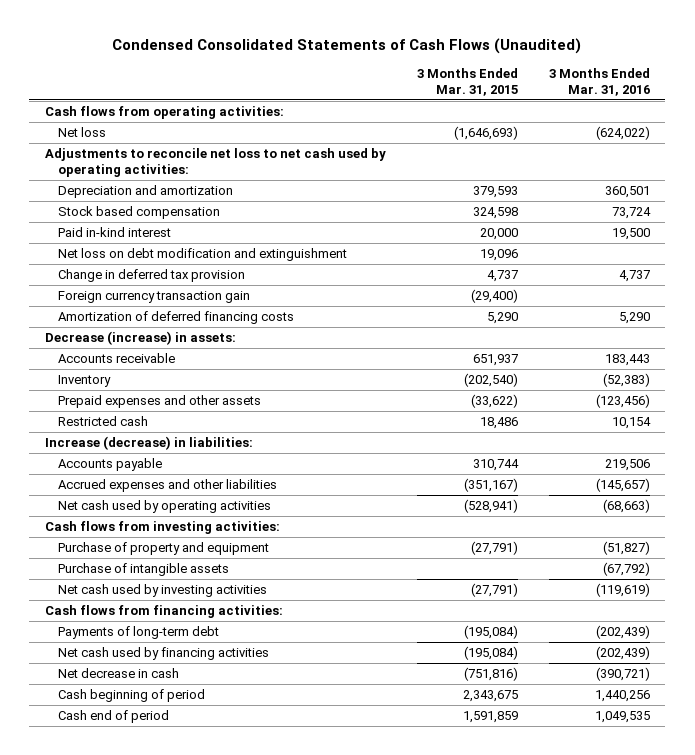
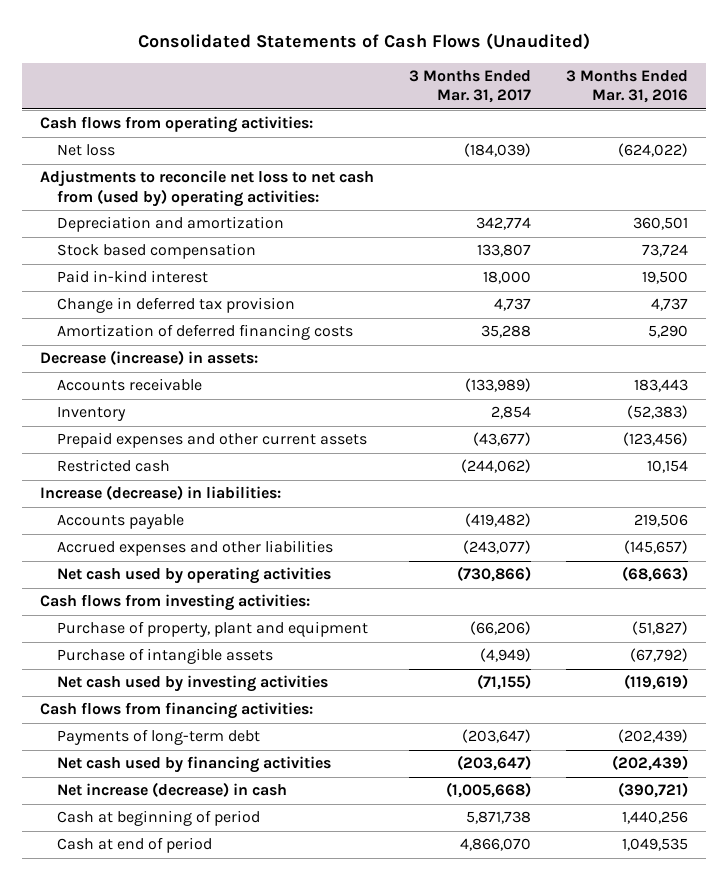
[112,37,582,54] Condensed Consolidated Statements of Cash Flows (Unaudited) -> [138,32,591,50] Consolidated Statements of Cash Flows (Unaudited)
[416,67,518,97] 3 Months Ended Mar. 31, 2015 -> none
none -> [409,70,532,104] 3 Months Ended Mar. 31, 2017
[44,148,386,178] Adjustments to reconcile net loss to net cash used by operating activities: -> [39,170,374,207] Adjustments to reconcile net loss to net cash from (used by) operating activities:
[57,248,347,262] Net loss on debt modification and extinguishment -> none
[57,291,250,304] Foreign currency transaction gain -> none
[57,395,261,409] Prepaid expenses and other assets -> [57,432,368,449] Prepaid expenses and other current assets
[57,542,269,556] Purchase of property and equipment -> [57,621,369,638] Purchase of property, plant and equipment
[57,668,179,679] Net decrease in cash -> [57,782,288,798] Net increase (decrease) in cash
[57,689,205,703] Cash beginning of period -> [57,810,261,827] Cash at beginning of period
[57,710,169,724] Cash end of period -> [57,837,213,854] Cash at end of period

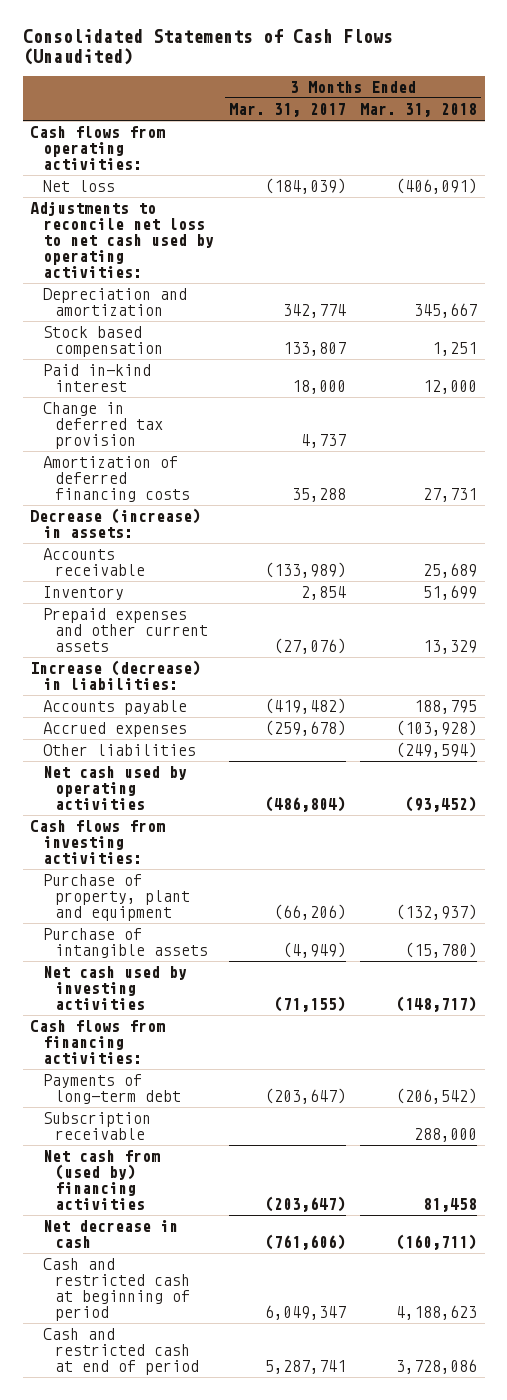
[566,70,689,104] 3 Months Ended Mar. 31, 2016 -> none
none -> [360,102,478,117] Mar. 31, 2018
[39,170,374,207] Adjustments to reconcile net loss to net cash from (used by) operating activities: -> [30,201,214,279] Adjustments to reconcile net loss to net cash used by operating activities:
[57,459,171,473] Restricted cash -> none
[473,432,532,447] (43,677) -> [273,638,346,655] (27,076)
[57,540,334,557] Accrued expenses and other liabilities -> none
none -> [42,722,187,738] Accrued expenses
none -> [42,744,196,757] Other liabilities
[457,566,532,583] (730,866) -> [264,796,346,813] (486,804)
none -> [42,1112,151,1141] Subscription receivable
[57,756,332,774] Net cash used by financing activities -> [42,1150,160,1211] Net cash from (used by) financing activities
[57,782,288,798] Net increase (decrease) in cash -> [42,1220,178,1249] Net decrease in cash
[446,782,532,799] (1,005,668) -> [264,1234,346,1251] (761,606)
[57,810,261,827] Cash at beginning of period -> [42,1258,191,1322] Cash and restricted cash at beginning of period
[466,811,532,825] 5,871,738 -> [264,1305,346,1321] 6,049,347
[57,837,213,854] Cash at end of period -> [42,1328,200,1376] Cash and restricted cash at end of period
[460,838,532,852] 4,866,070 -> [264,1360,346,1375] 5,287,741

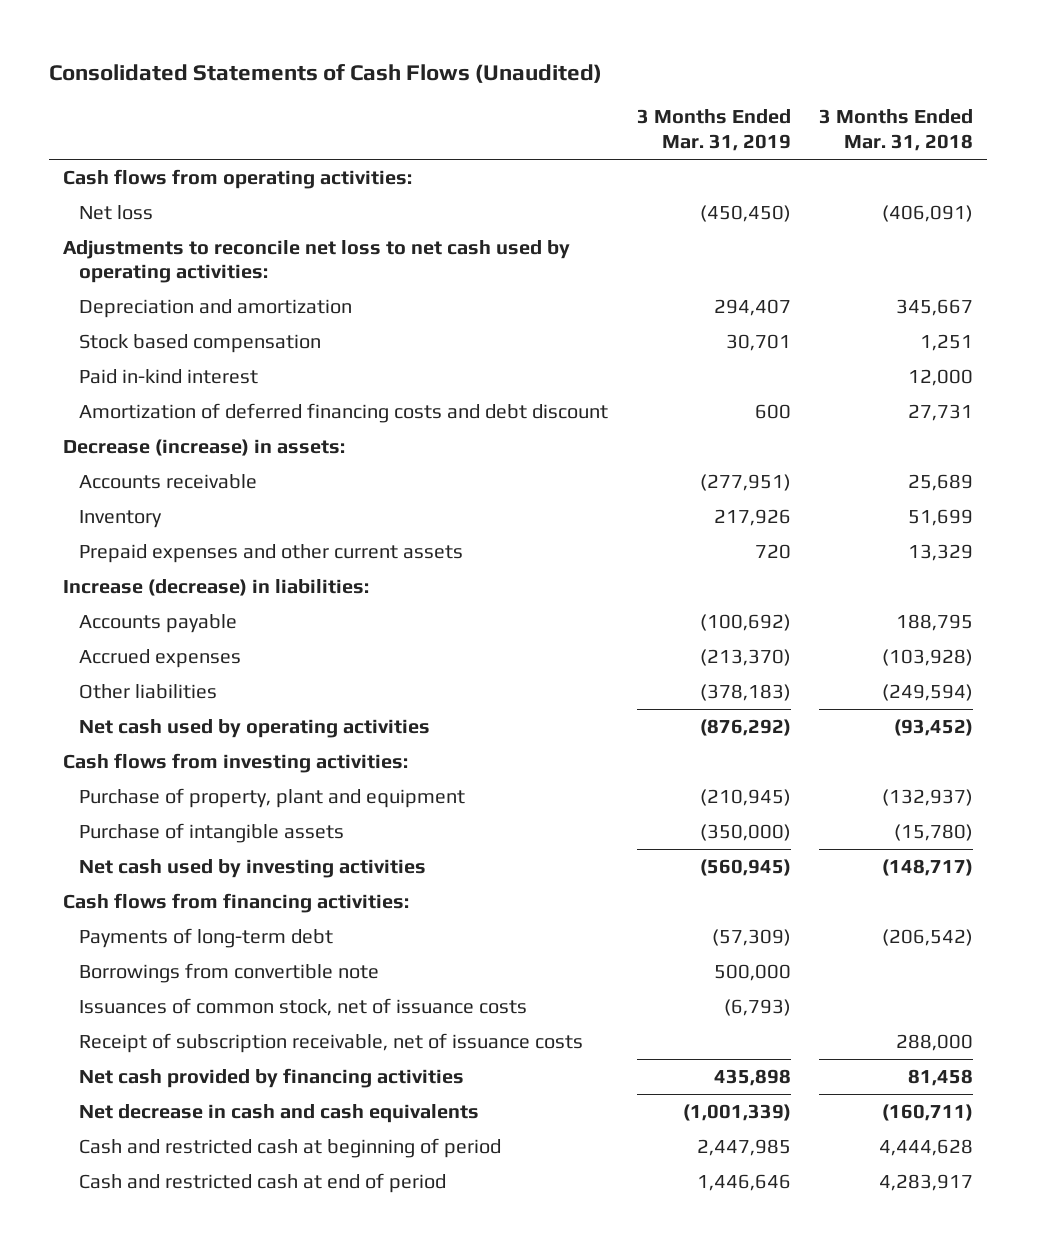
[228,102,346,117] Mar. 31, 2017 -> none
none -> [636,109,791,152] 3 Months Ended Mar. 31, 2019
[42,402,164,450] Change in deferred tax provision -> none
[42,456,191,503] Amortization of deferred financing costs -> [79,402,609,423] Amortization of deferred financing costs and debt discount
none -> [79,962,380,983] Borrowings from convertible note
none -> [79,997,528,1016] Issuances of common stock, net of issuance costs
[42,1112,151,1141] Subscription receivable -> [79,1032,584,1053] Receipt of subscription receivable, net of issuance costs
[42,1150,160,1211] Net cash from (used by) financing activities -> [79,1067,465,1088] Net cash provided by financing activities
[42,1220,178,1249] Net decrease in cash -> [79,1103,480,1123] Net decrease in cash and cash equivalents
[396,1305,478,1321] 4,188,623 -> [879,1138,974,1156] 4,444,628
[396,1359,478,1375] 3,728,086 -> [879,1173,974,1191] 4,283,917

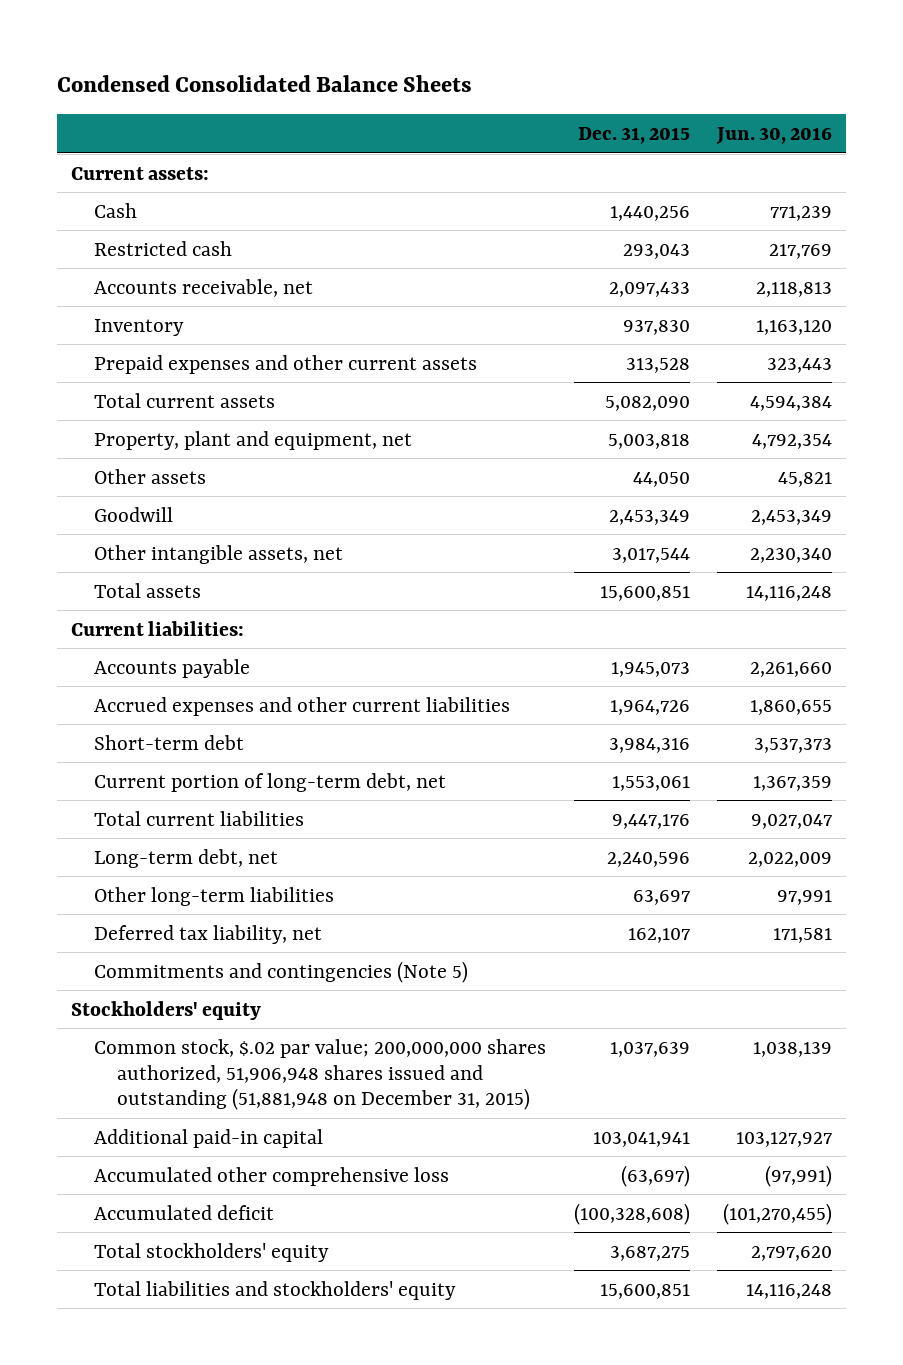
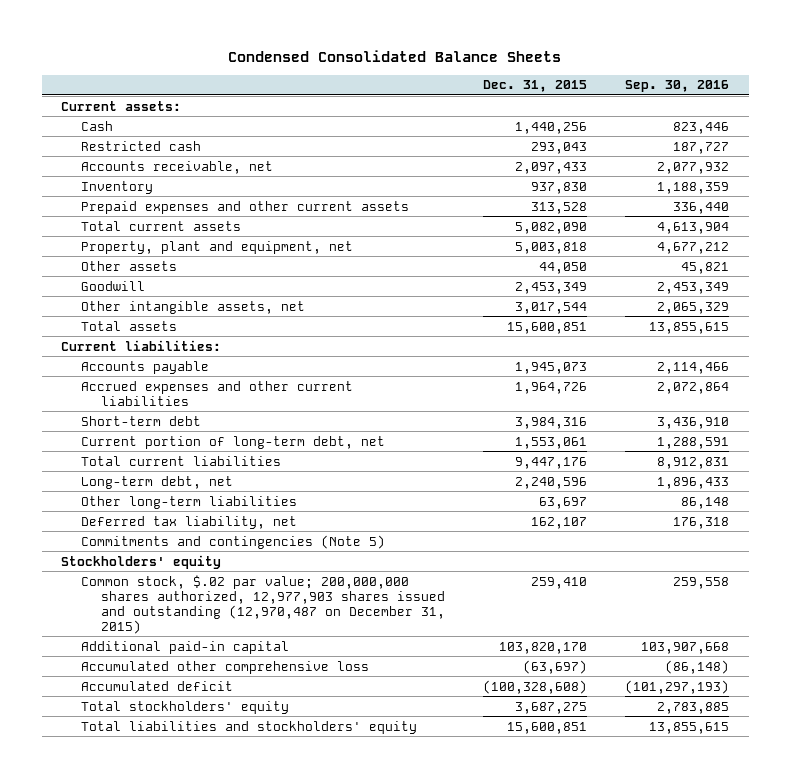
[716,126,833,144] Jun. 30, 2016 -> none
none -> [625,80,730,93] Sep. 30, 2016
[94,1038,547,1111] Common stock, $.02 par value; 200,000,000 shares authorized, 51,906,948 shares issued and outstanding (51,881,948 on December 31, 2015) -> [80,574,445,635] Common stock, $.02 par value; 200,000,000 shares authorized, 12,977,903 shares issued and outstanding (12,970,487 on December 31, 2015)
[609,1041,690,1057] 1,037,639 -> [530,576,587,589] 259,410
[592,1131,690,1147] 103,041,941 -> [498,641,587,654] 103,820,170

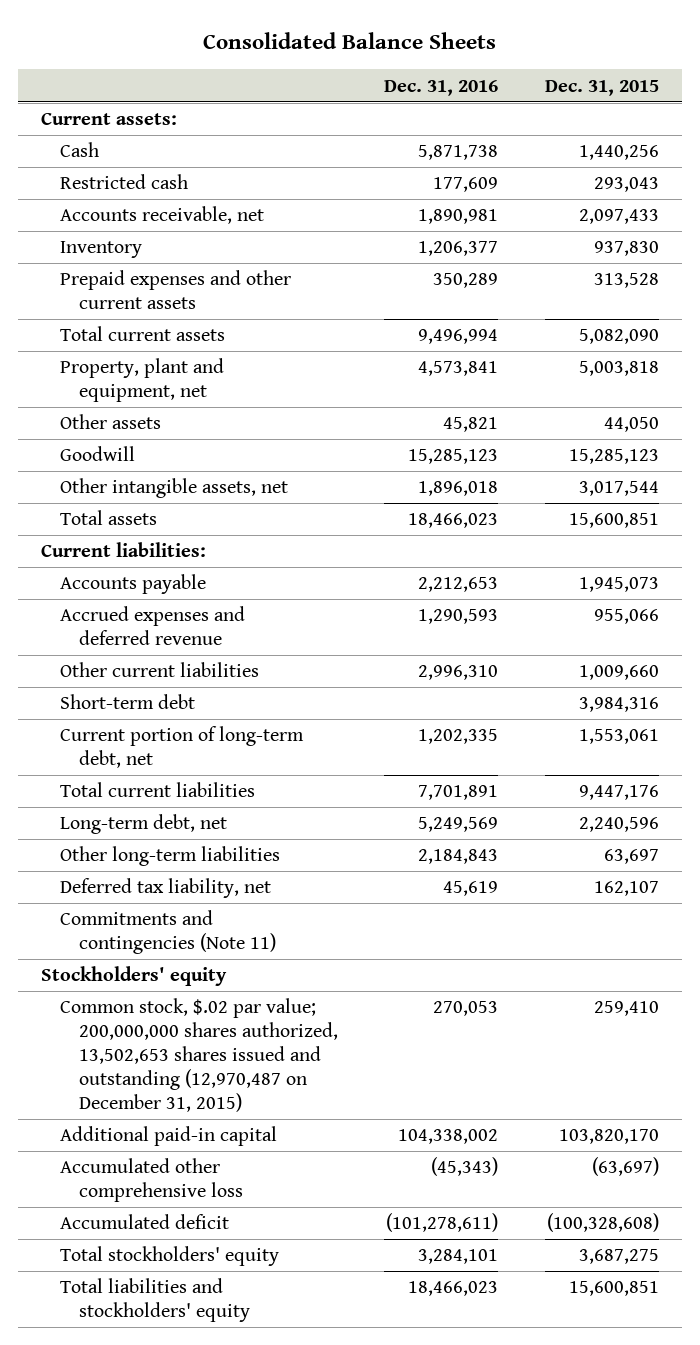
[228,49,562,62] Condensed Consolidated Balance Sheets -> [202,32,496,50] Consolidated Balance Sheets
[625,80,730,93] Sep. 30, 2016 -> none
none -> [384,79,499,96] Dec. 31, 2016
[514,281,587,294] 2,453,349 -> [568,449,659,465] 15,285,123
[80,380,353,406] Accrued expenses and other current liabilities -> [60,606,246,646] Accrued expenses and deferred revenue
[514,381,587,394] 1,964,726 -> [593,609,659,625] 955,066
none -> [60,662,260,678] Other current liabilities
[80,534,385,549] Commitments and contingencies (Note 5) -> [60,910,277,955] Commitments and contingencies (Note 11)
[80,574,445,635] Common stock, $.02 par value; 200,000,000 shares authorized, 12,977,903 shares issued and outstanding (12,970,487 on December 31, 2015) -> [60,998,339,1112] Common stock, $.02 par value; 200,000,000 shares authorized, 13,502,653 shares issued and outstanding (12,970,487 on December 31, 2015)

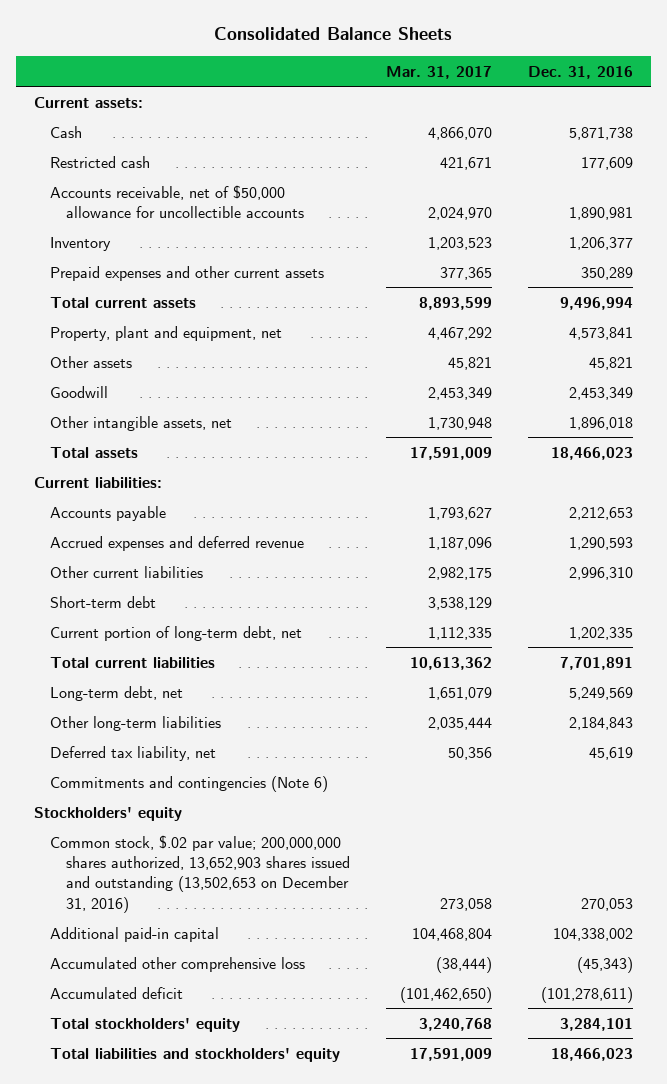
[544,79,659,96] Dec. 31, 2015 -> none
none -> [386,65,493,79] Mar. 31, 2017
[60,206,265,225] Accounts receivable, net -> [49,184,305,218] Accounts receivable, net of $50,000 allowance for uncollectible accounts
[408,449,499,465] 15,285,123 -> [569,386,634,400] 2,453,349
[60,910,277,955] Commitments and contingencies (Note 11) -> [49,775,328,792] Commitments and contingencies (Note 6)
[60,998,339,1112] Common stock, $.02 par value; 200,000,000 shares authorized, 13,502,653 shares issued and outstanding (12,970,487 on December 31, 2015) -> [49,834,351,913] Common stock, $.02 par value; 200,000,000 shares authorized, 13,652,903 shares issued and outstanding (13,502,653 on December 31, 2016)

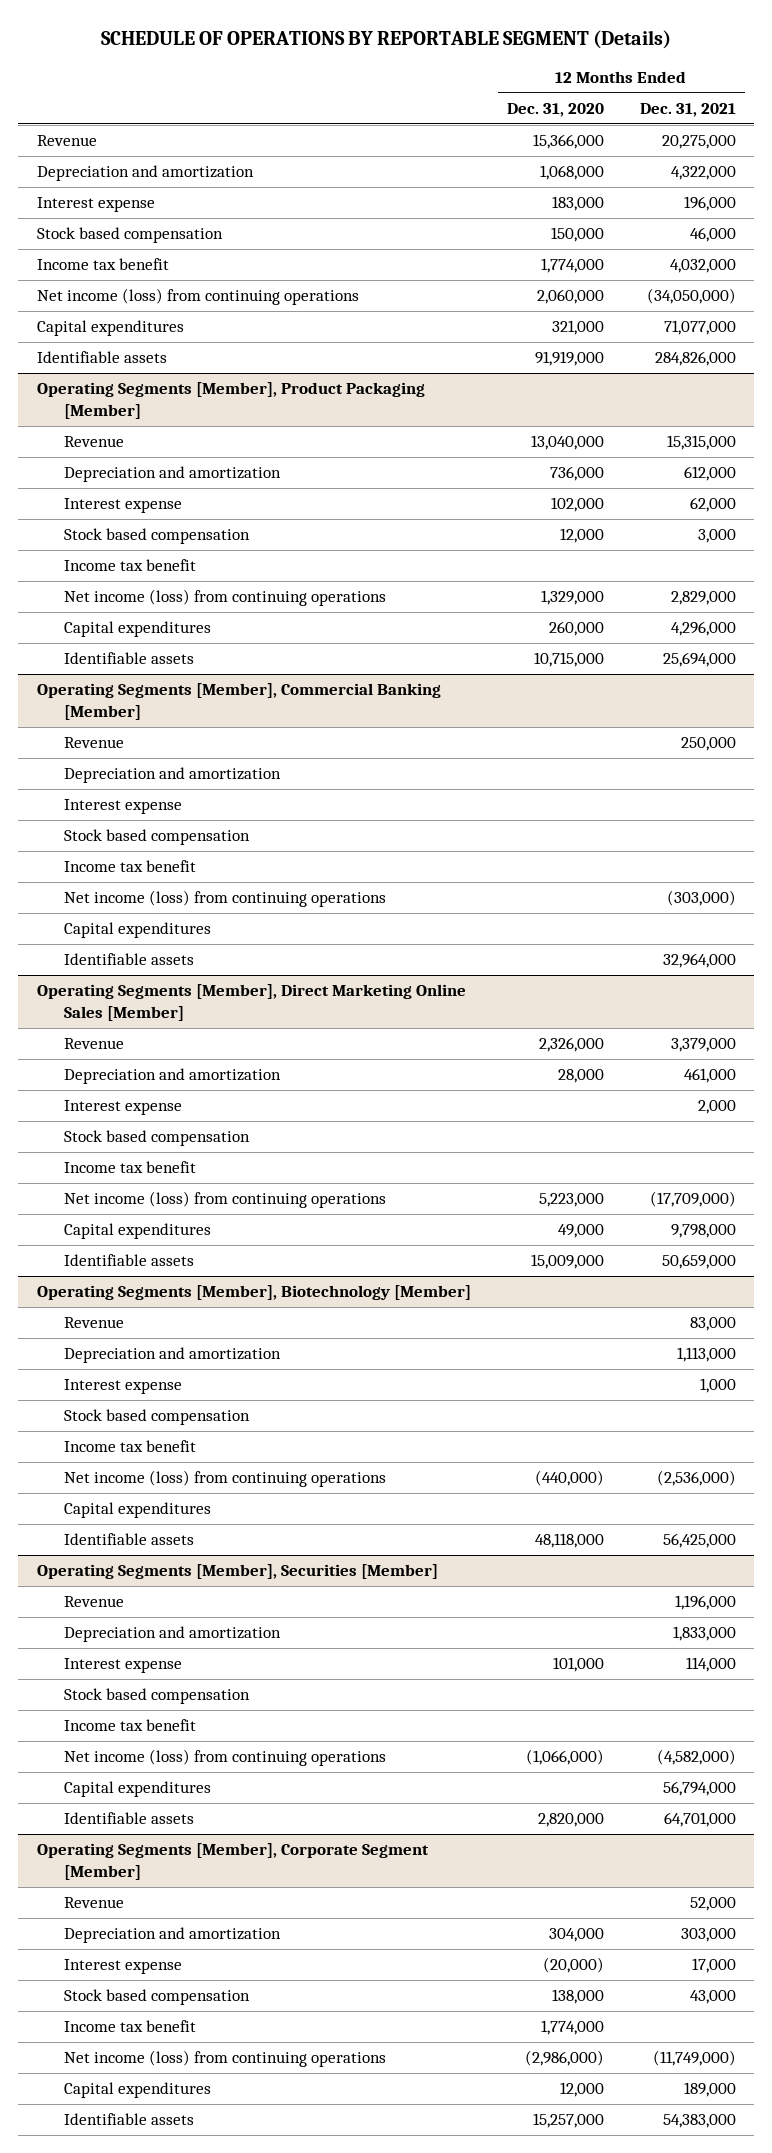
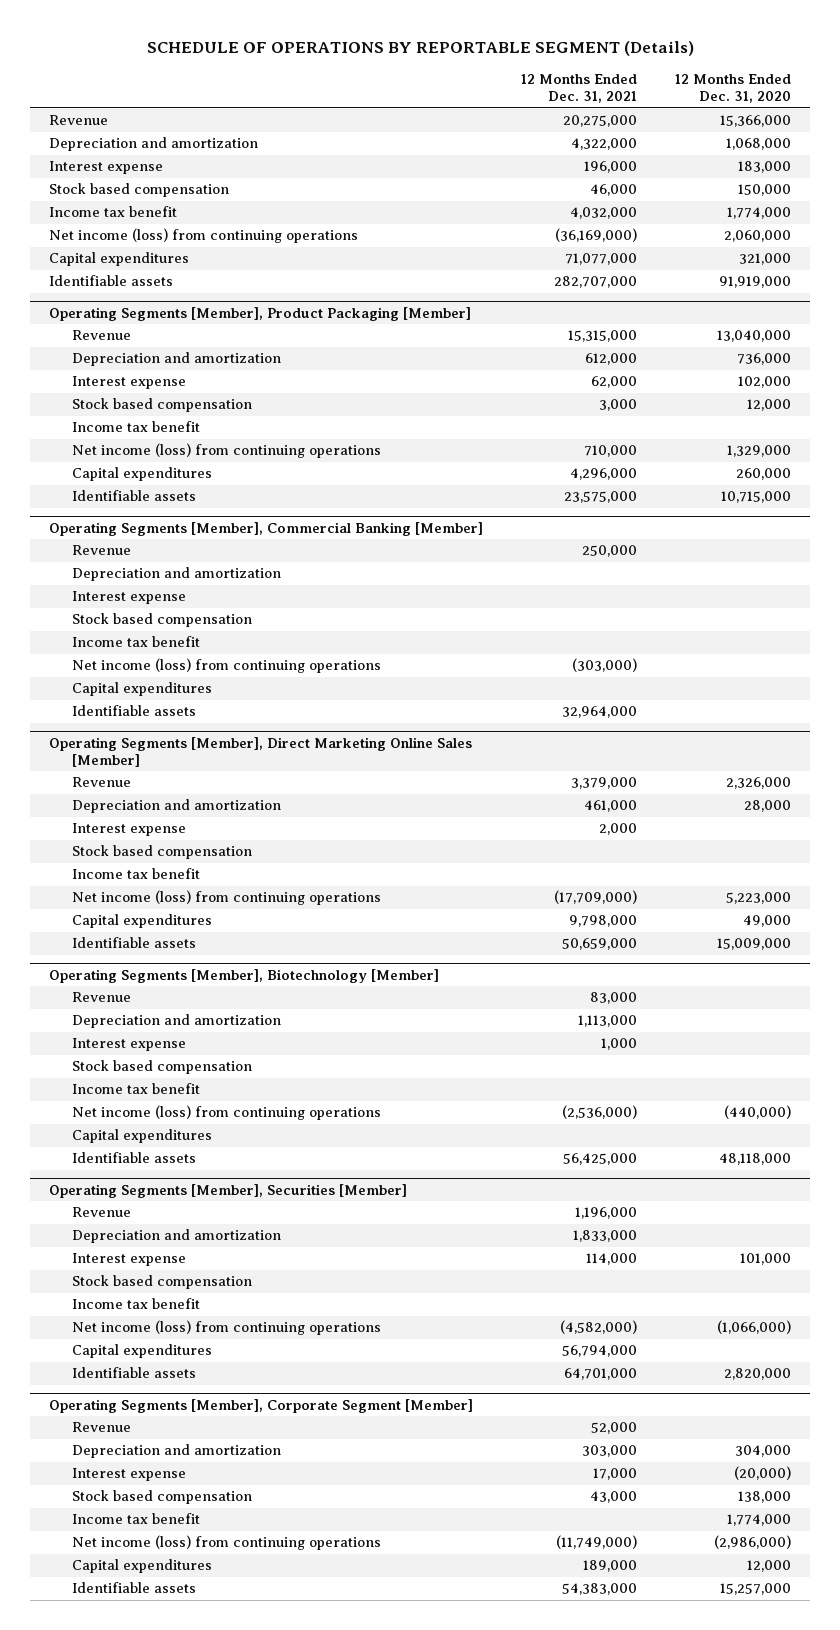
[646,288,736,305] (34,050,000) -> [555,228,638,243] (36,169,000)
[654,351,736,367] 284,826,000 -> [554,276,638,289] 282,707,000
[670,591,736,606] 2,829,000 -> [584,445,638,458] 710,000
[662,652,736,668] 25,694,000 -> [564,491,638,504] 23,575,000

